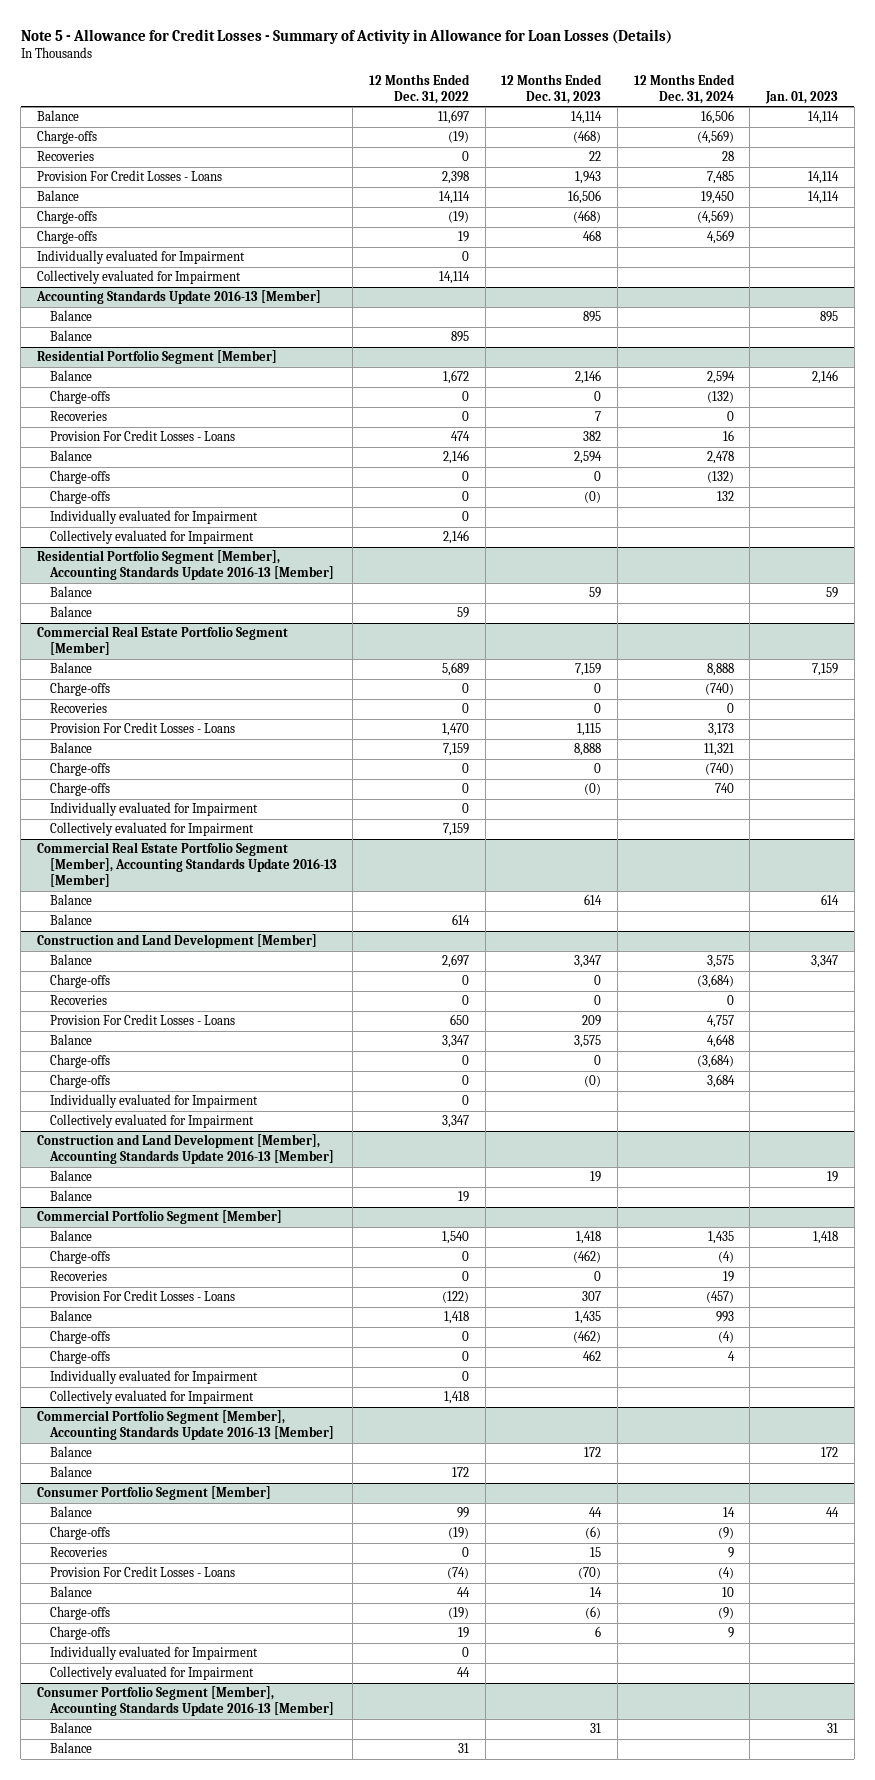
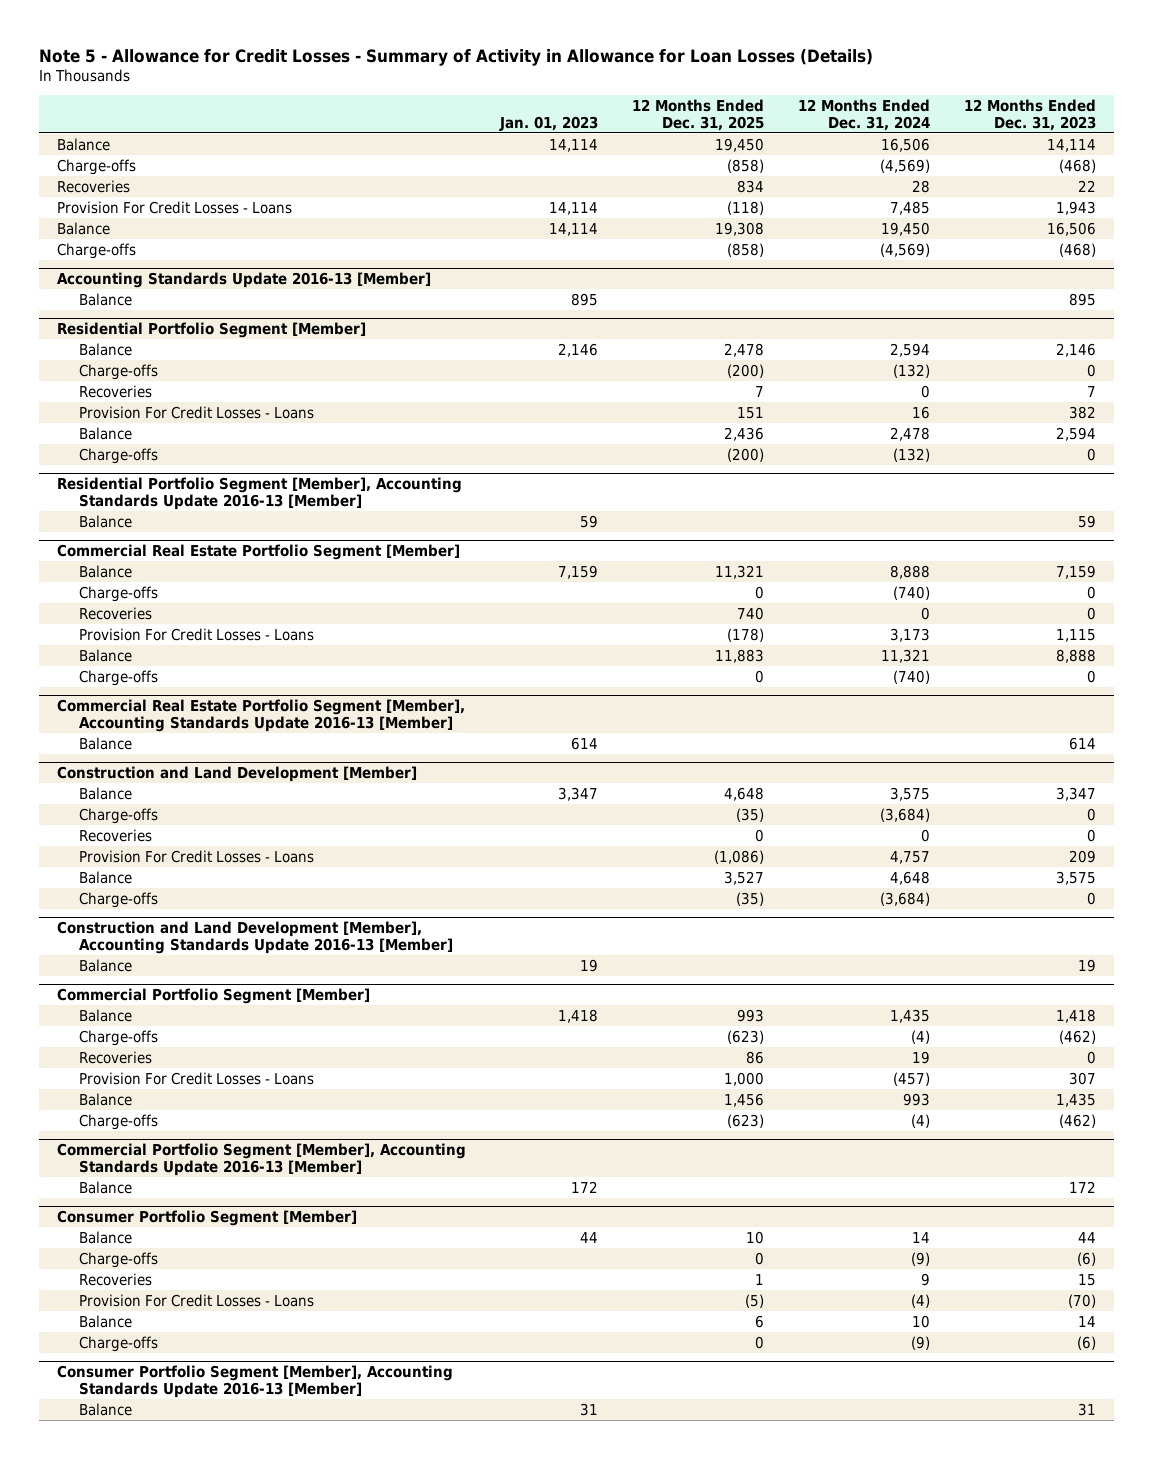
[368,73,470,104] 12 Months Ended Dec. 31, 2022 -> none
none -> [631,98,764,131] 12 Months Ended Dec. 31, 2025
[36,230,97,245] Charge-offs -> none
[36,250,245,265] Individually evaluated for Impairment -> none
[36,270,241,285] Collectively evaluated for Impairment -> none
[49,330,92,342] Balance -> none
[49,490,110,505] Charge-offs -> none
[49,510,258,525] Individually evaluated for Impairment -> none
[49,530,254,545] Collectively evaluated for Impairment -> none
[49,606,92,618] Balance -> none
[49,782,110,797] Charge-offs -> none
[49,802,258,817] Individually evaluated for Impairment -> none
[49,822,254,837] Collectively evaluated for Impairment -> none
[49,914,92,926] Balance -> none
[49,1074,110,1089] Charge-offs -> none
[49,1094,258,1109] Individually evaluated for Impairment -> none
[49,1114,254,1129] Collectively evaluated for Impairment -> none
[49,1190,92,1202] Balance -> none
[49,1350,110,1365] Charge-offs -> none
[49,1370,258,1385] Individually evaluated for Impairment -> none
[49,1390,254,1405] Collectively evaluated for Impairment -> none
[49,1466,92,1478] Balance -> none
[49,1626,110,1641] Charge-offs -> none
[49,1646,258,1661] Individually evaluated for Impairment -> none
[49,1666,254,1681] Collectively evaluated for Impairment -> none
[49,1742,92,1754] Balance -> none

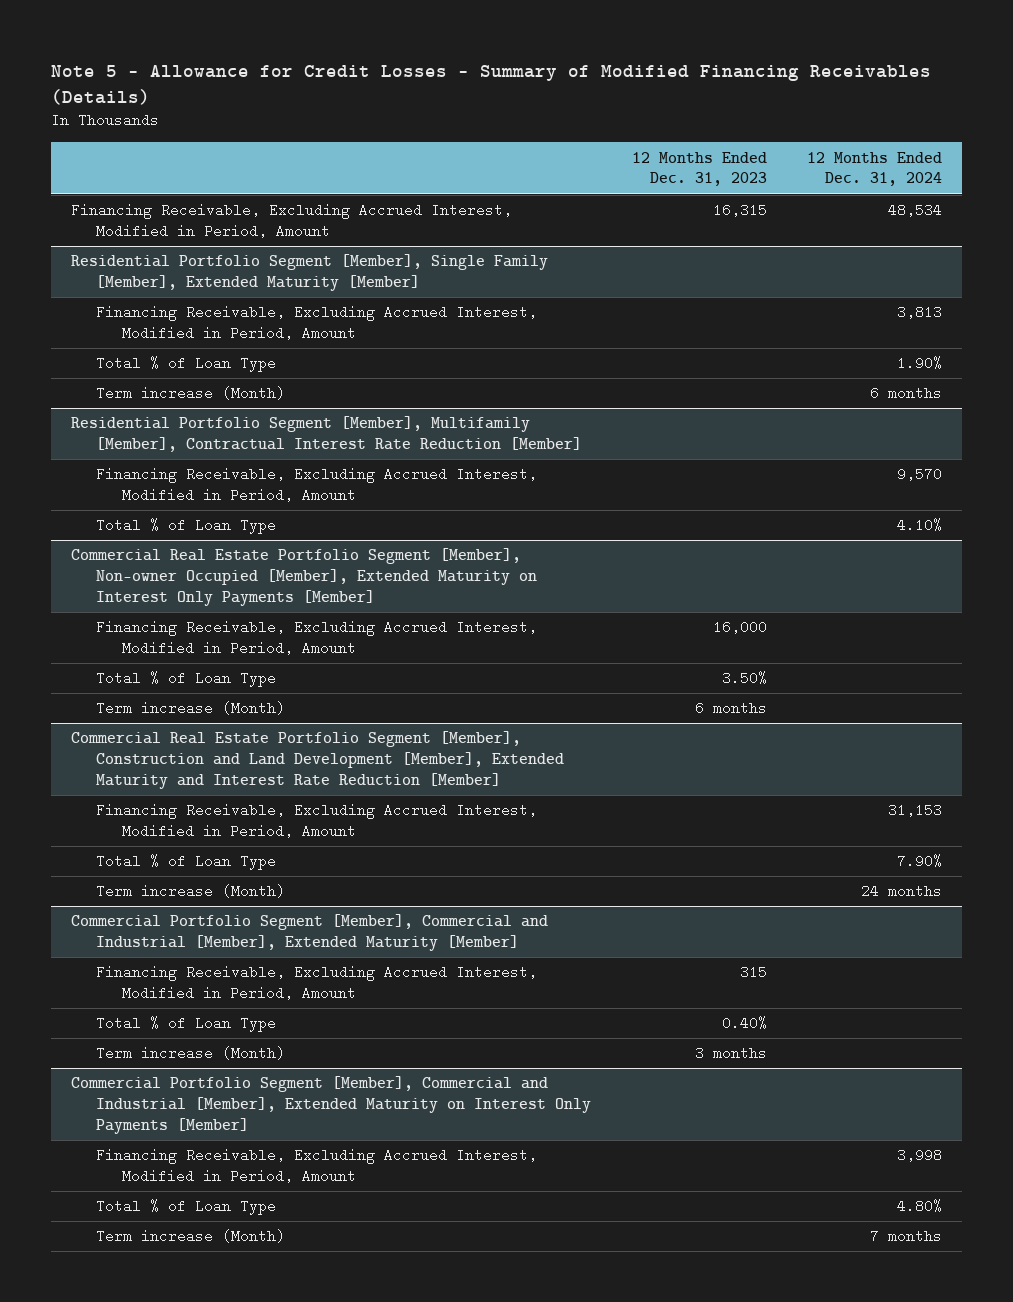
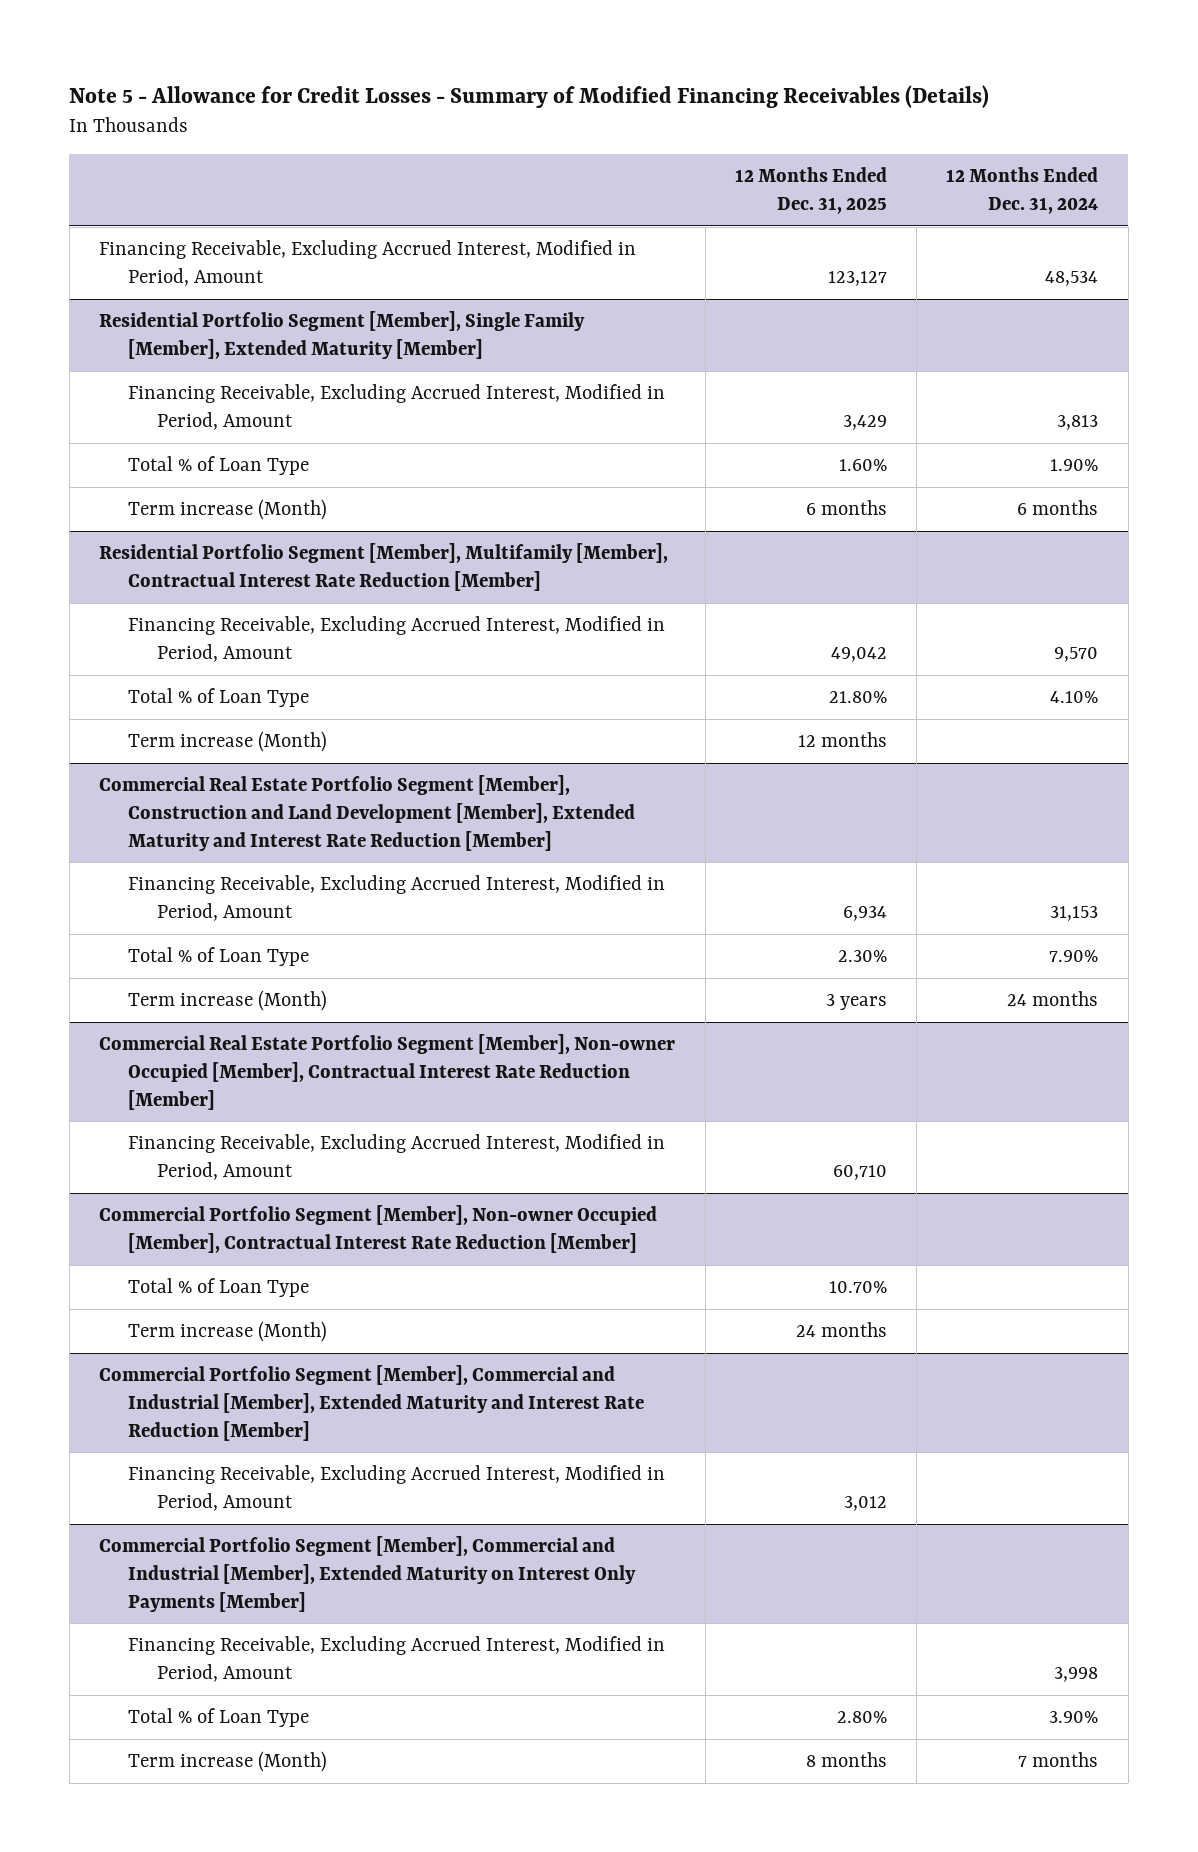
[631,151,767,187] 12 Months Ended Dec. 31, 2023 -> none
none -> [734,167,887,215] 12 Months Ended Dec. 31, 2025
[70,548,538,607] Commercial Real Estate Portfolio Segment [Member], Non-owner Occupied [Member], Extended Maturity on Interest Only Payments [Member] -> none
[96,620,538,656] Financing Receivable, Excluding Accrued Interest, Modified in Period, Amount -> none
[96,671,277,688] Total % of Loan Type -> none
[70,914,548,952] Commercial Portfolio Segment [Member], Commercial and Industrial [Member], Extended Maturity [Member] -> none
none -> [99,1034,676,1110] Commercial Real Estate Portfolio Segment [Member], Non-owner Occupied [Member], Contractual Interest Rate Reduction [Member]
none -> [99,1205,658,1253] Commercial Portfolio Segment [Member], Non-owner Occupied [Member], Contractual Interest Rate Reduction [Member]
none -> [99,1365,644,1441] Commercial Portfolio Segment [Member], Commercial and Industrial [Member], Extended Maturity and Interest Rate Reduction [Member]
none -> [127,1465,665,1511] Financing Receivable, Excluding Accrued Interest, Modified in Period, Amount
[897,1199,943,1214] 4.80% -> [1049,1711,1099,1724] 3.90%

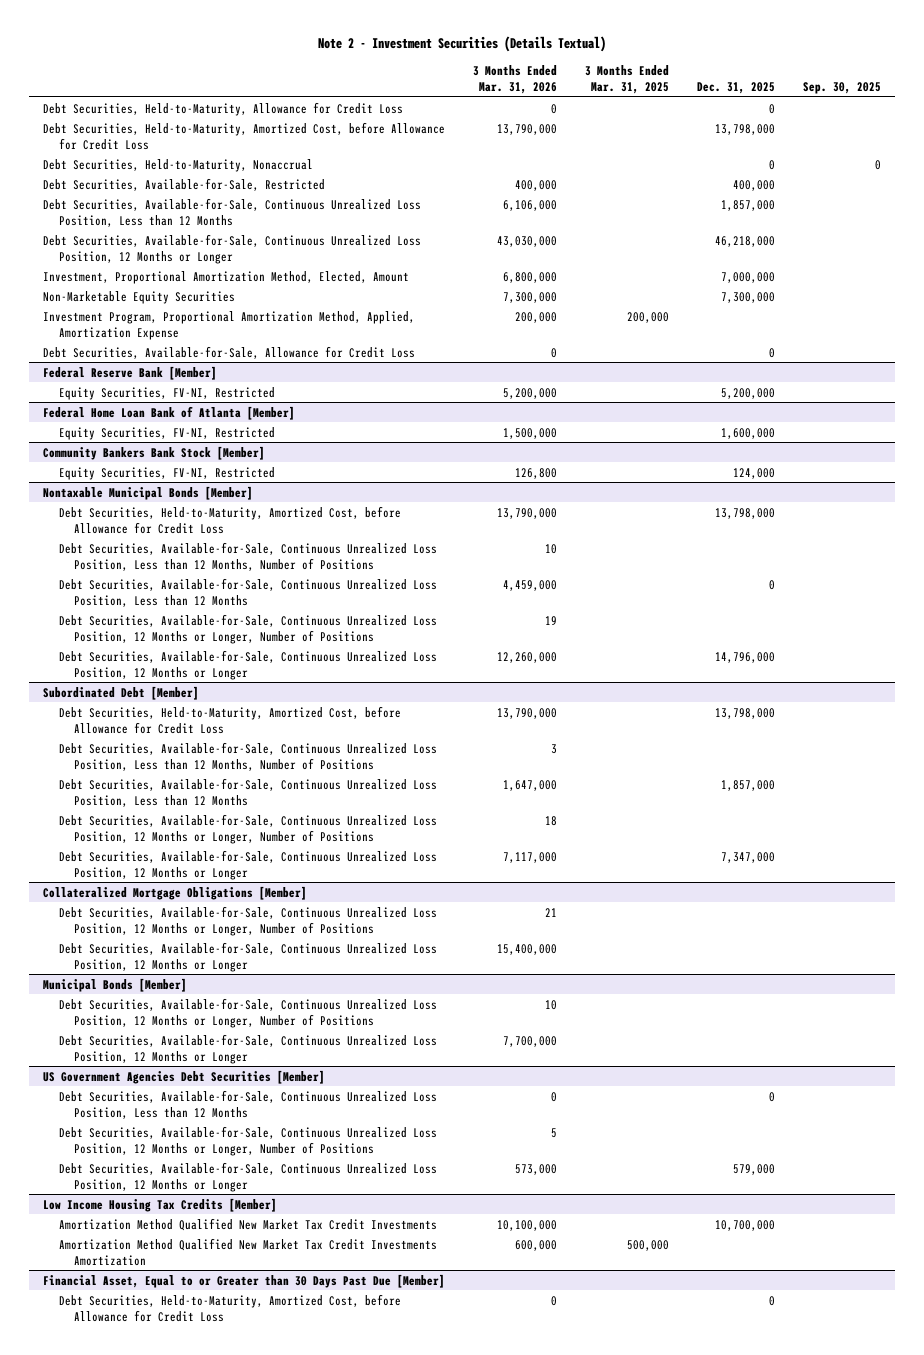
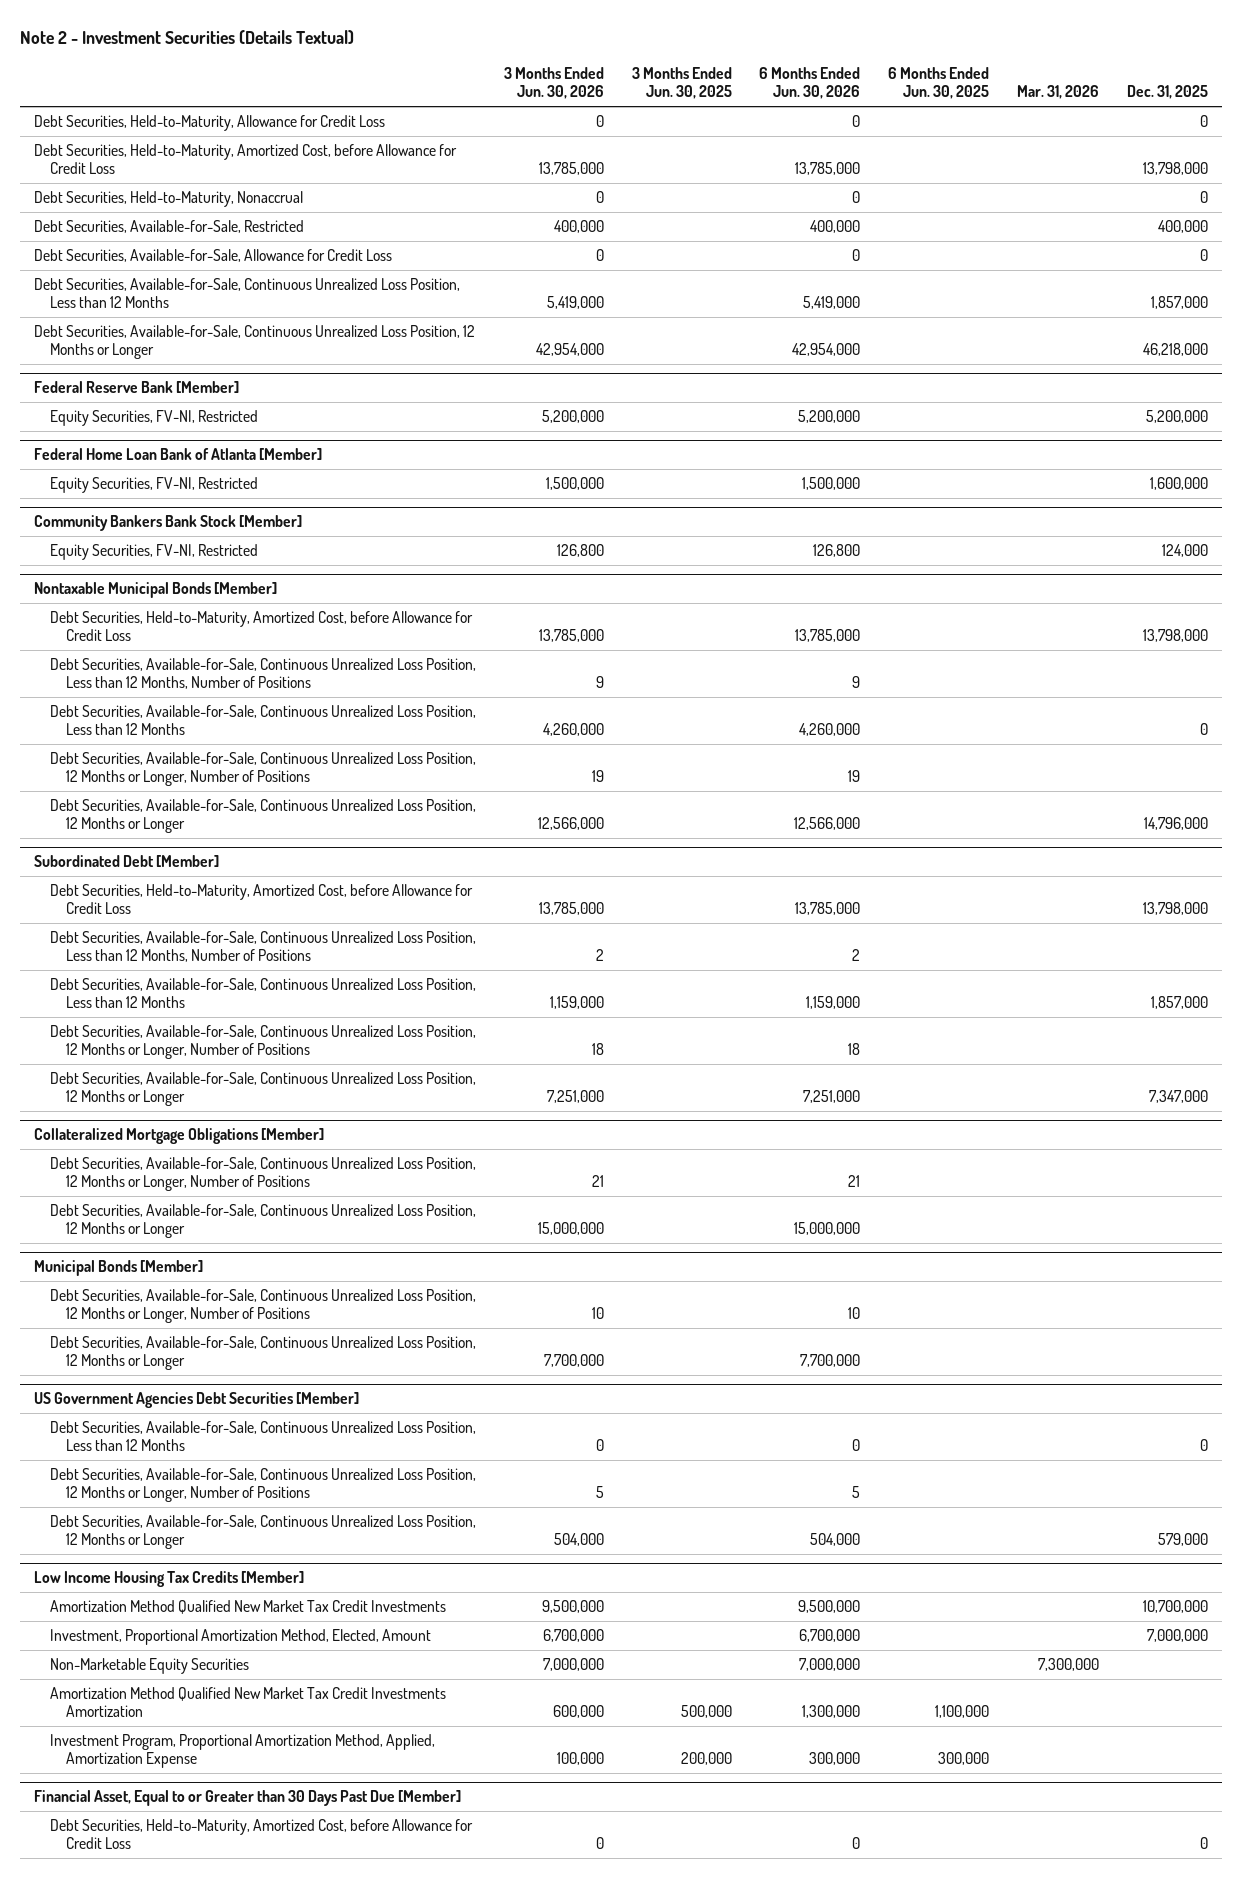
[472,64,557,94] 3 Months Ended Mar. 31, 2026 -> none
[584,64,669,94] 3 Months Ended Mar. 31, 2025 -> none
[802,81,881,94] Sep. 30, 2025 -> none
none -> [503,67,604,100] 3 Months Ended Jun. 30, 2026
none -> [631,67,732,100] 3 Months Ended Jun. 30, 2025
none -> [759,67,861,100] 6 Months Ended Jun. 30, 2026
none -> [888,67,990,100] 6 Months Ended Jun. 30, 2025
none -> [1017,85,1100,100] Mar. 31, 2026
[42,345,415,359] Debt Securities, Available-for-Sale, Allowance for Credit Loss -> [34,248,393,262] Debt Securities, Available-for-Sale, Allowance for Credit Loss
[42,270,409,284] Investment, Proportional Amortization Method, Elected, Amount -> none
[42,290,235,304] Non-Marketable Equity Securities -> none
[42,310,415,340] Investment Program, Proportional Amortization Method, Applied, Amortization Expense -> none
none -> [49,1628,431,1645] Investment, Proportional Amortization Method, Elected, Amount
none -> [49,1657,249,1674] Non-Marketable Equity Securities
none -> [49,1733,435,1769] Investment Program, Proportional Amortization Method, Applied, Amortization Expense

